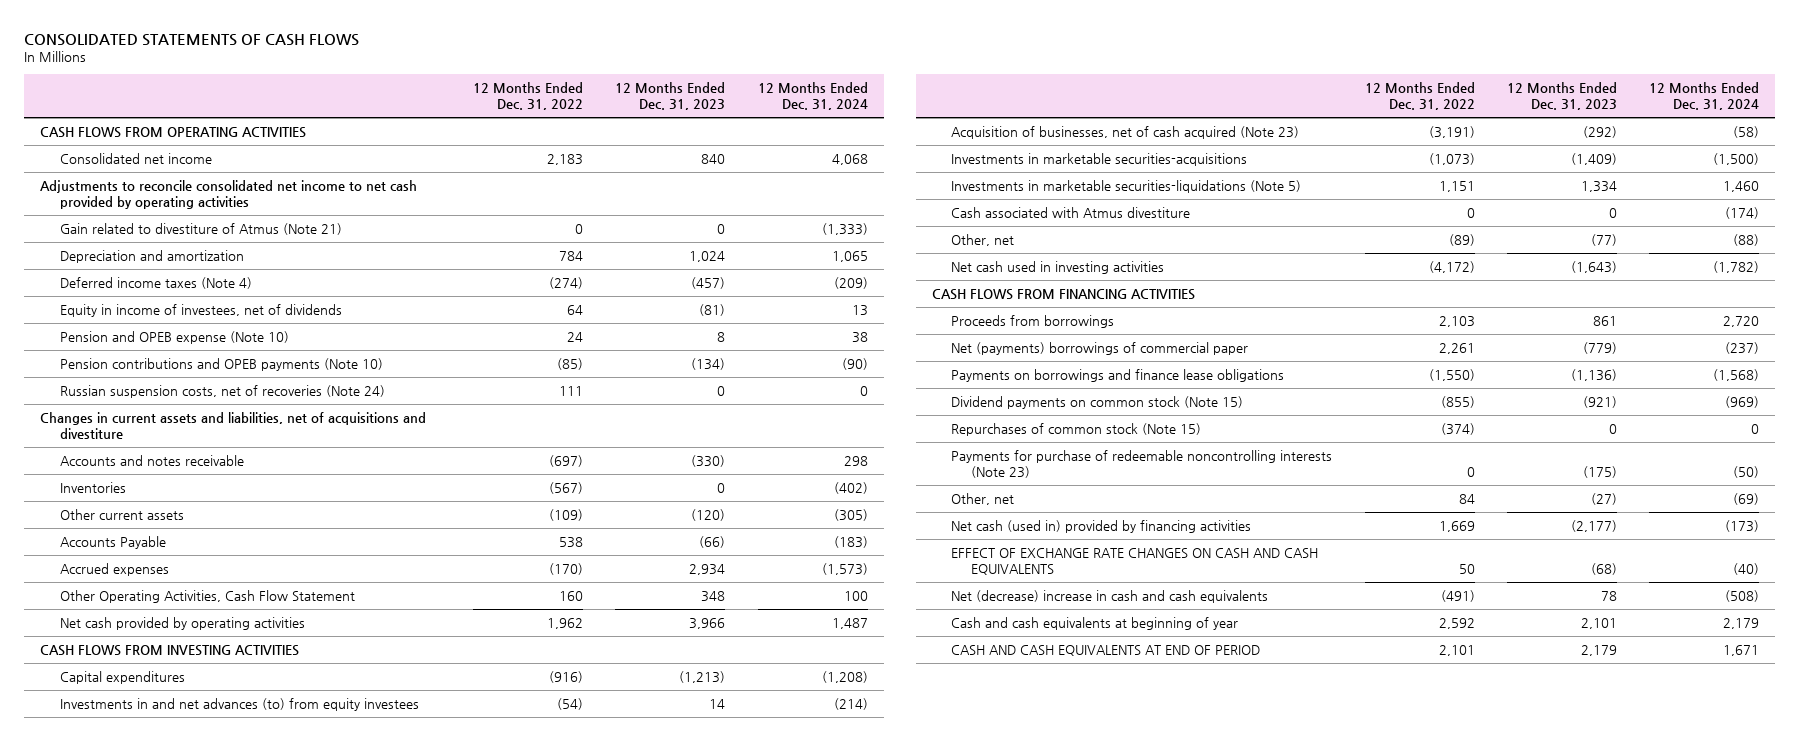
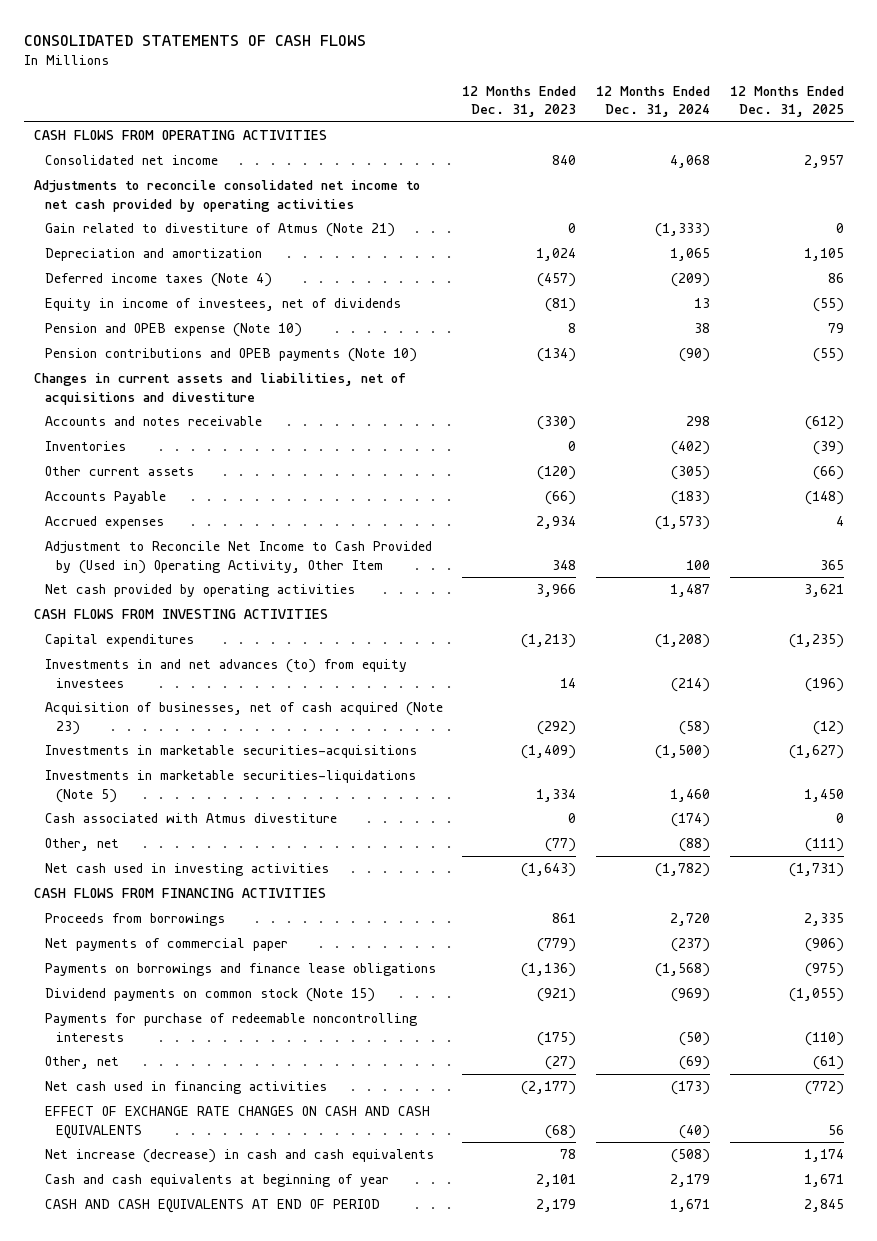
[473,82,584,111] 12 Months Ended Dec. 31, 2022 -> none
none -> [729,86,844,118] 12 Months Ended Dec. 31, 2025
[59,384,385,398] Russian suspension costs, net of recoveries (Note 24) -> none
[59,589,355,603] Other Operating Activities, Cash Flow Statement -> [44,541,432,574] Adjustment to Reconcile Net Income to Cash Provided by (Used in) Operating Activity, Other Item
[951,341,1249,355] Net (payments) borrowings of commercial paper -> [44,938,288,952] Net payments of commercial paper
[951,422,1202,436] Repurchases of common stock (Note 15) -> none
[951,449,1333,479] Payments for purchase of redeemable noncontrolling interests (Note 23) -> [44,1013,417,1042] Payments for purchase of redeemable noncontrolling interests
[951,519,1252,533] Net cash (used in) provided by financing activities -> [44,1081,327,1095] Net cash used in financing activities
[951,589,1269,603] Net (decrease) increase in cash and cash equivalents -> [44,1149,434,1164] Net increase (decrease) in cash and cash equivalents

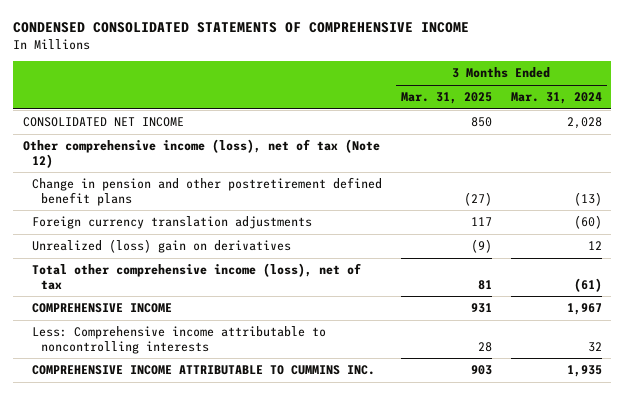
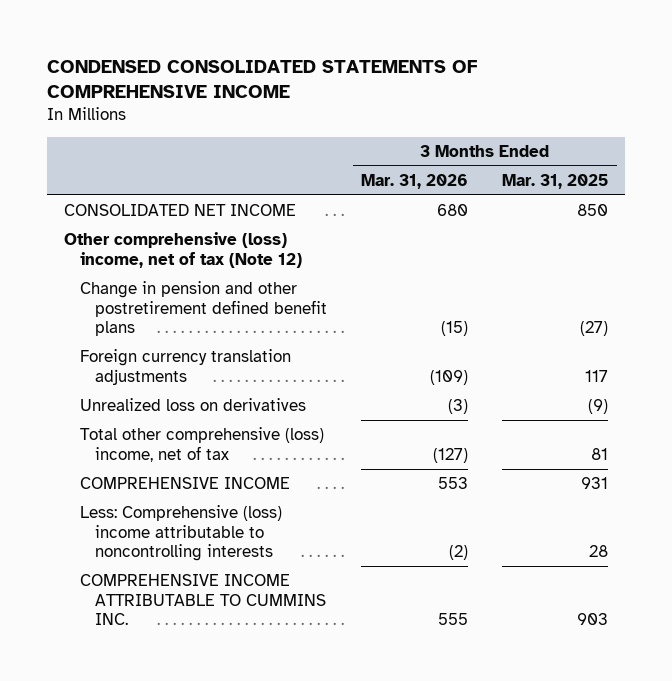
[510,92,602,105] Mar. 31, 2024 -> none
none -> [361,173,469,189] Mar. 31, 2026
[22,139,380,168] Other comprehensive income (loss), net of tax (Note 12) -> [64,232,302,268] Other comprehensive (loss) income, net of tax (Note 12)
[31,239,291,254] Unrealized (loss) gain on derivatives -> [79,398,306,412] Unrealized loss on derivatives
[31,263,361,290] Total other comprehensive income (loss), net of tax -> [79,427,324,462] Total other comprehensive (loss) income, net of tax
[31,326,326,354] Less: Comprehensive income attributable to noncontrolling interests -> [79,505,282,562] Less: Comprehensive (loss) income attributable to noncontrolling interests

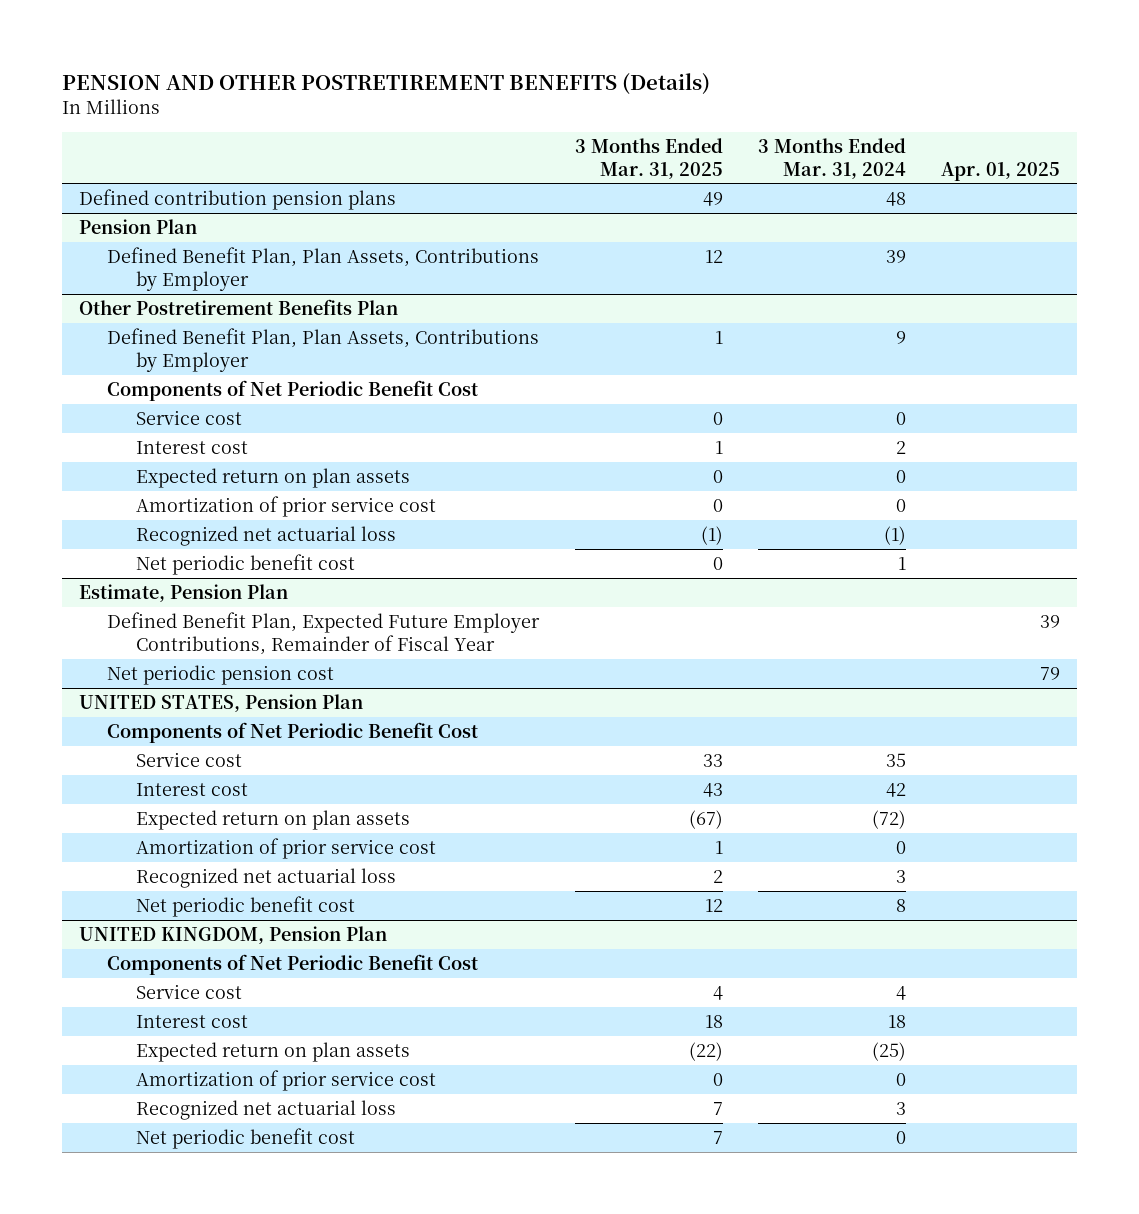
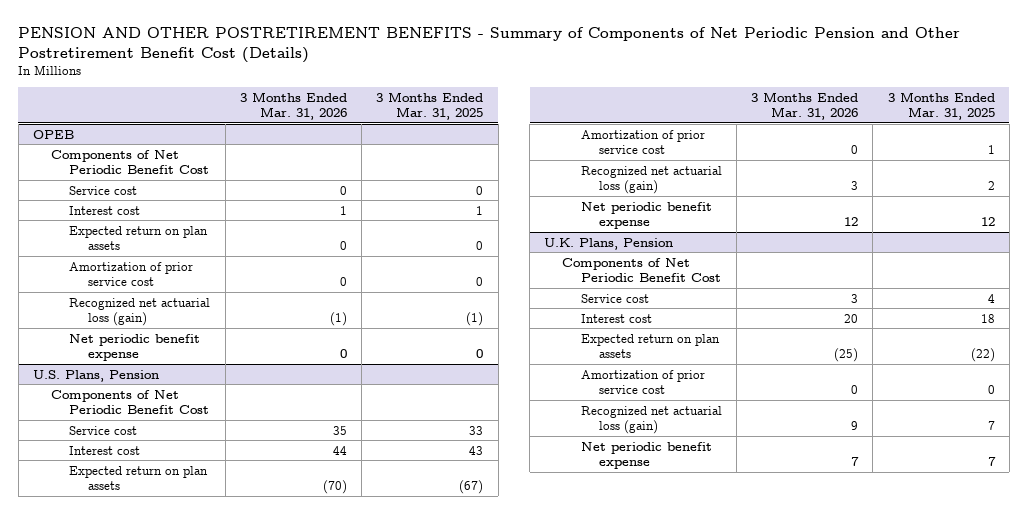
[61,72,710,95] PENSION AND OTHER POSTRETIREMENT BENEFITS (Details) -> [18,27,961,63] PENSION AND OTHER POSTRETIREMENT BENEFITS - Summary of Components of Net Periodic Pension and Other Postretirement Benefit Cost (Details)
[757,137,906,179] 3 Months Ended Mar. 31, 2024 -> none
[940,161,1060,181] Apr. 01, 2025 -> none
none -> [239,91,347,121] 3 Months Ended Mar. 31, 2026
[79,188,397,210] Defined contribution pension plans -> none
[79,218,198,234] Pension Plan -> none
[107,246,540,291] Defined Benefit Plan, Plan Assets, Contributions by Employer -> none
[107,327,540,372] Defined Benefit Plan, Plan Assets, Contributions by Employer -> none
[79,298,399,315] Other Postretirement Benefits Plan -> [33,129,75,139] OPEB
[79,583,289,602] Estimate, Pension Plan -> none
[107,611,541,655] Defined Benefit Plan, Expected Future Employer Contributions, Remainder of Fiscal Year -> none
[107,664,335,685] Net periodic pension cost -> none
[79,693,364,712] UNITED STATES, Pension Plan -> none
[135,525,396,546] Recognized net actuarial loss -> [69,297,211,326] Recognized net actuarial loss (gain)
[135,553,355,575] Net periodic benefit cost -> [69,333,201,361] Net periodic benefit expense
none -> [33,369,160,382] U.S. Plans, Pension
[79,925,388,944] UNITED KINGDOM, Pension Plan -> none
[135,867,396,888] Recognized net actuarial loss -> [580,165,722,194] Recognized net actuarial loss (gain)
[135,895,355,917] Net periodic benefit cost -> [580,201,712,229] Net periodic benefit expense
none -> [544,237,674,250] U.K. Plans, Pension
[135,1099,396,1120] Recognized net actuarial loss -> [580,405,722,434] Recognized net actuarial loss (gain)
[135,1127,355,1149] Net periodic benefit cost -> [580,441,712,469] Net periodic benefit expense

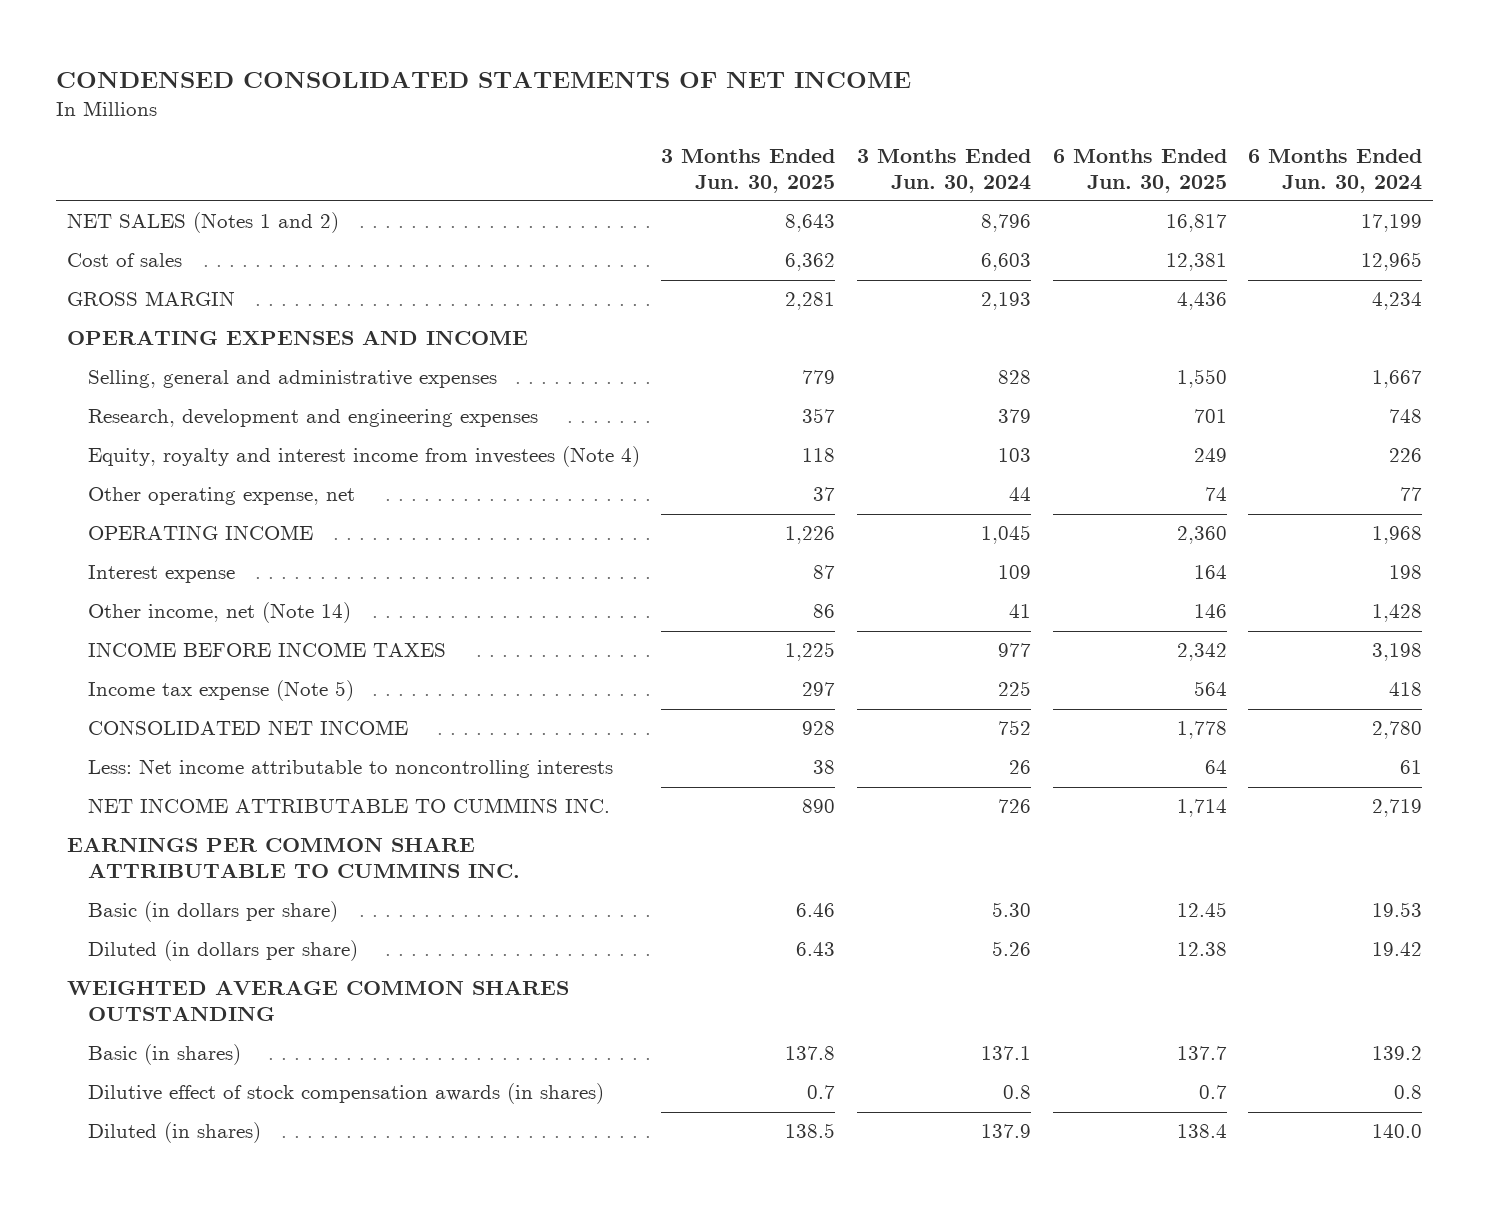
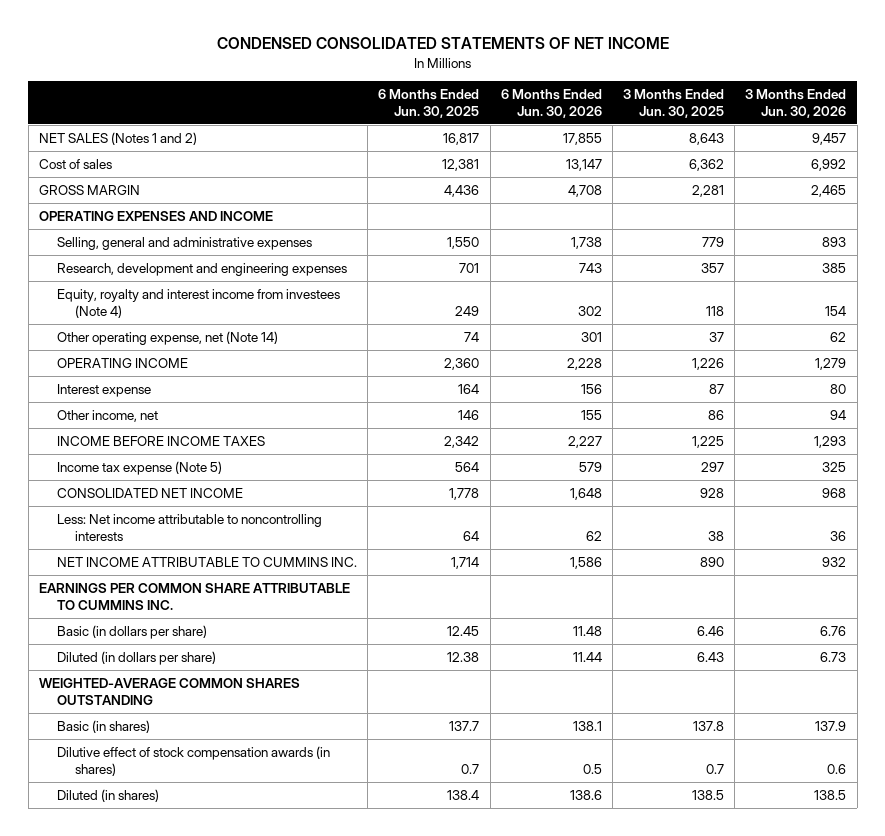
[856,148,1031,193] 3 Months Ended Jun. 30, 2024 -> none
[1248,148,1423,193] 6 Months Ended Jun. 30, 2024 -> none
none -> [500,89,602,118] 6 Months Ended Jun. 30, 2026
none -> [745,89,847,118] 3 Months Ended Jun. 30, 2026
[87,487,355,506] Other operating expense, net -> [57,330,279,345] Other operating expense, net (Note 14)
[87,602,351,624] Other income, net (Note 14) -> [57,409,159,422] Other income, net
[67,980,570,1022] WEIGHTED AVERAGE COMMON SHARES OUTSTANDING -> [38,677,300,705] WEIGHTED-AVERAGE COMMON SHARES OUTSTANDING

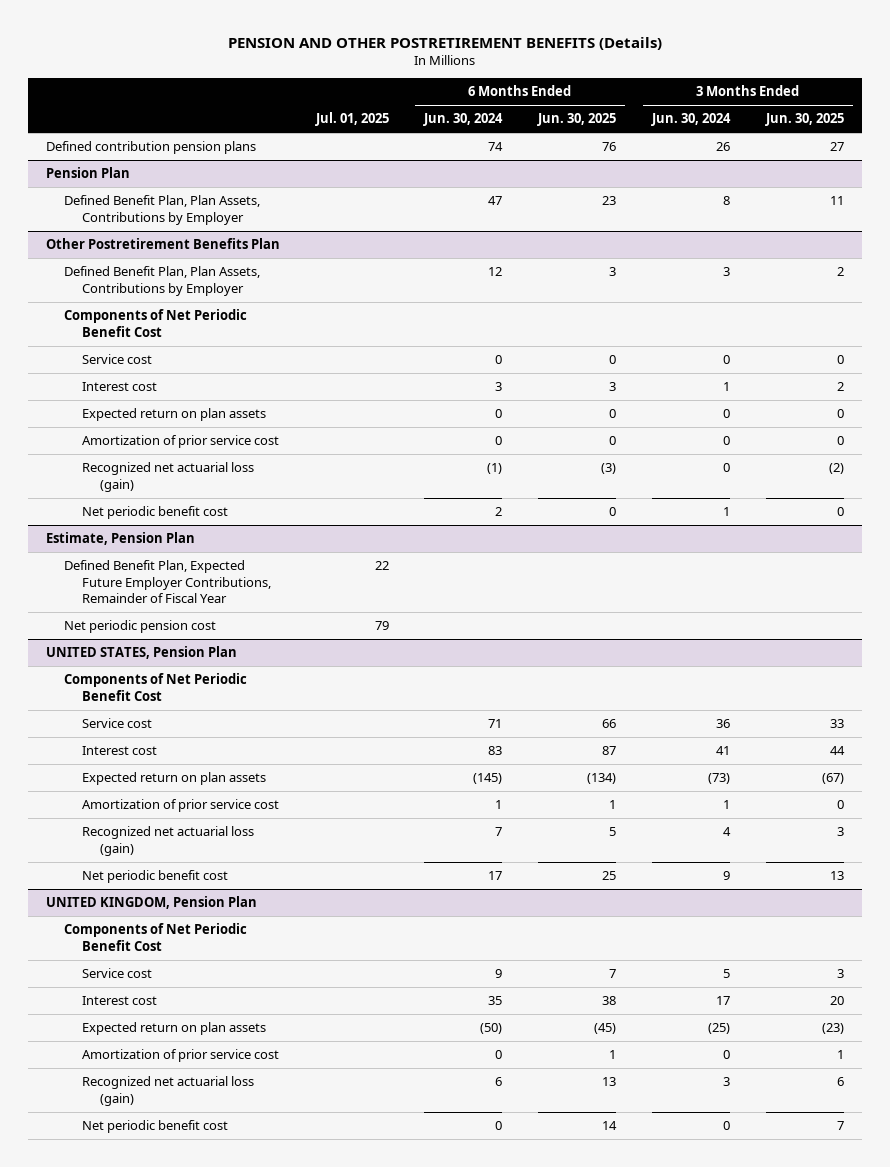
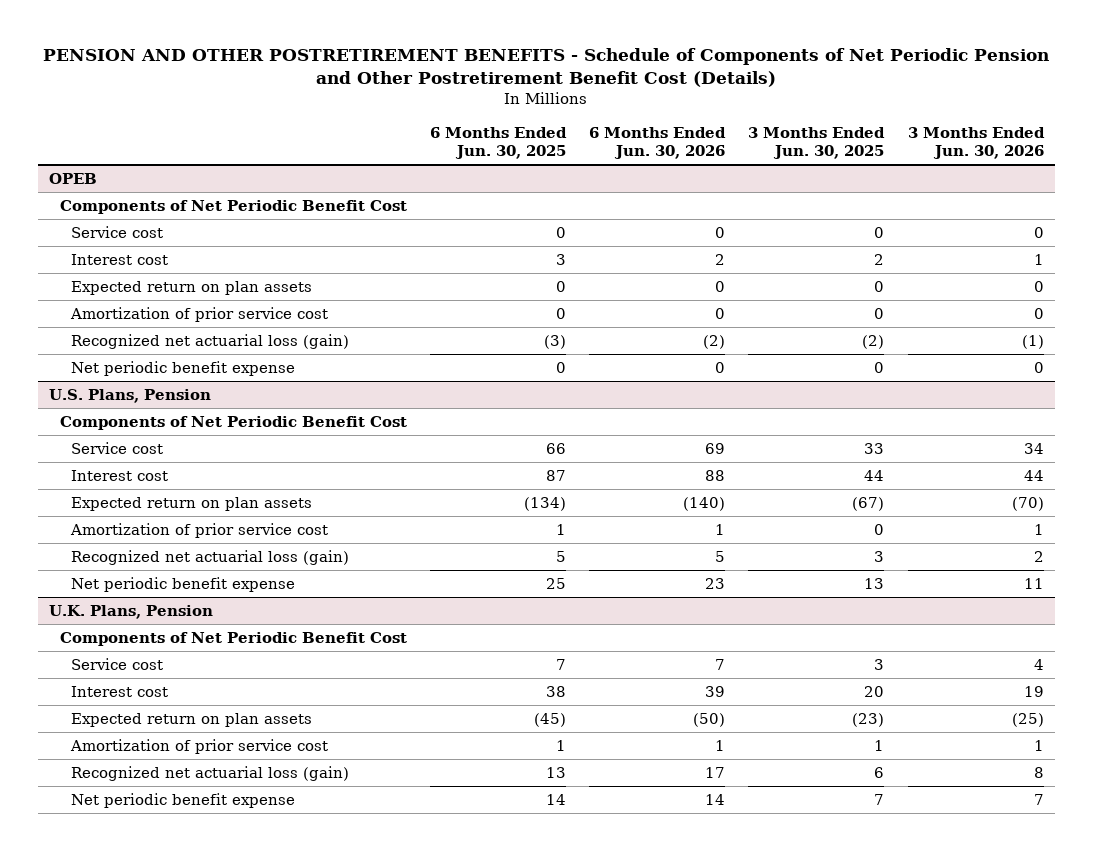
[227,37,662,51] PENSION AND OTHER POSTRETIREMENT BENEFITS (Details) -> [43,47,1050,88] PENSION AND OTHER POSTRETIREMENT BENEFITS - Schedule of Components of Net Periodic Pension and Other Postretirement Benefit Cost (Details)
[314,112,389,127] Jul. 01, 2025 -> none
[423,113,504,127] Jun. 30, 2024 -> none
[650,113,731,127] Jun. 30, 2024 -> none
none -> [589,126,727,160] 6 Months Ended Jun. 30, 2026
none -> [907,126,1045,160] 3 Months Ended Jun. 30, 2026
[45,141,256,155] Defined contribution pension plans -> none
[45,167,130,179] Pension Plan -> none
[63,195,260,225] Defined Benefit Plan, Plan Assets, Contributions by Employer -> none
[63,266,260,296] Defined Benefit Plan, Plan Assets, Contributions by Employer -> none
[45,238,280,250] Other Postretirement Benefits Plan -> [49,172,98,184] OPEB
[45,532,195,546] Estimate, Pension Plan -> none
[63,560,271,604] Defined Benefit Plan, Expected Future Employer Contributions, Remainder of Fiscal Year -> none
[63,620,216,634] Net periodic pension cost -> none
[45,646,237,660] UNITED STATES, Pension Plan -> none
[81,506,228,520] Net periodic benefit cost -> [70,360,295,376] Net periodic benefit expense
none -> [49,388,212,403] U.S. Plans, Pension
[45,896,257,910] UNITED KINGDOM, Pension Plan -> none
[81,870,228,884] Net periodic benefit cost -> [70,576,295,592] Net periodic benefit expense
none -> [49,604,214,619] U.K. Plans, Pension
[81,1120,228,1134] Net periodic benefit cost -> [70,792,295,808] Net periodic benefit expense

